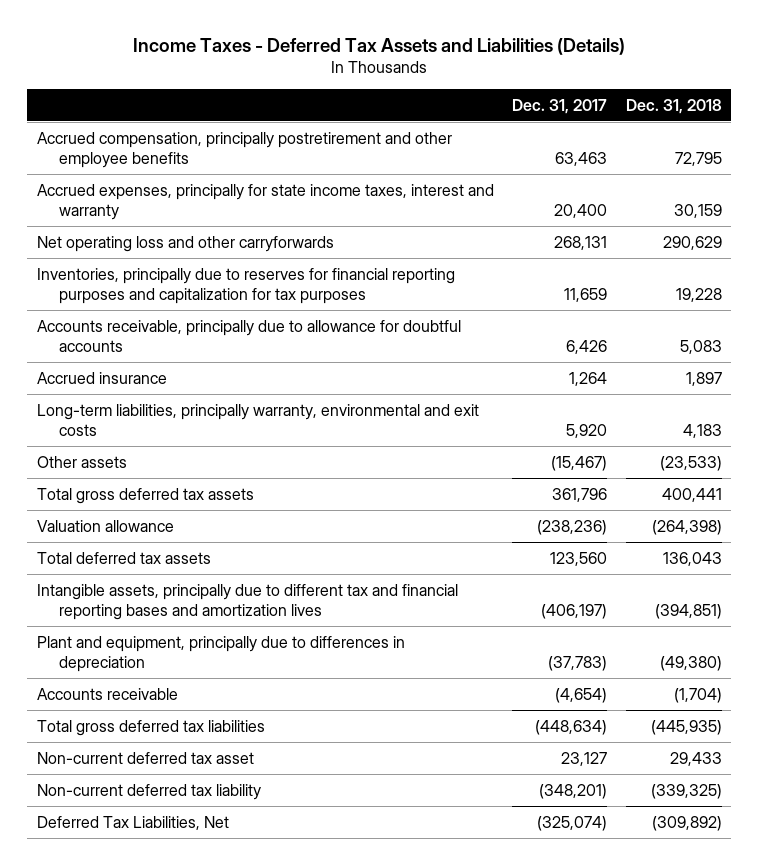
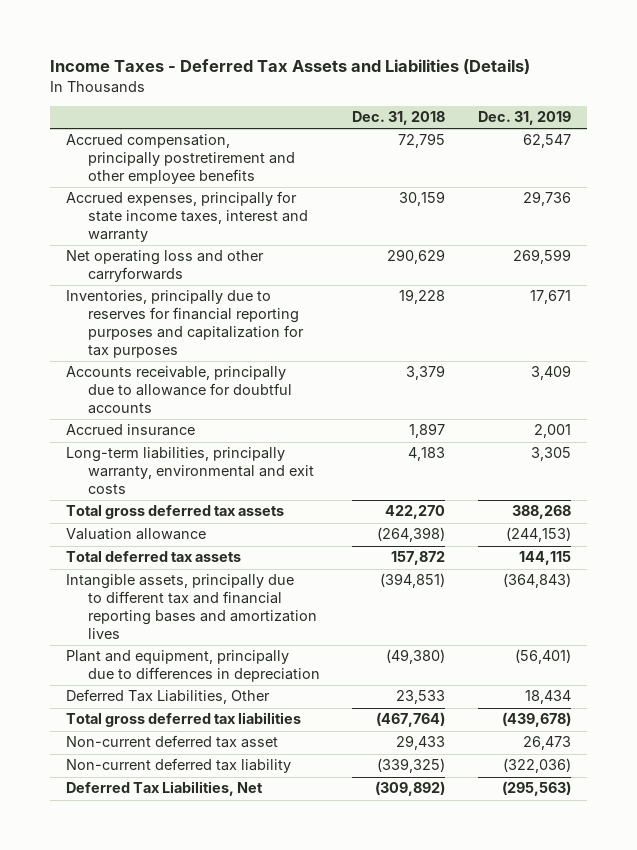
[512,98,608,114] Dec. 31, 2017 -> none
none -> [477,111,571,126] Dec. 31, 2019
[679,339,722,354] 5,083 -> [406,365,446,381] 3,379
[36,455,127,468] Other assets -> none
[661,487,722,502] 400,441 -> [385,505,446,520] 422,270
[662,551,722,566] 136,043 -> [391,551,446,566] 157,872
[36,687,178,700] Accounts receivable -> none
none -> [66,689,271,705] Deferred Tax Liabilities, Other
[650,719,722,735] (445,935) -> [376,712,446,728] (467,764)

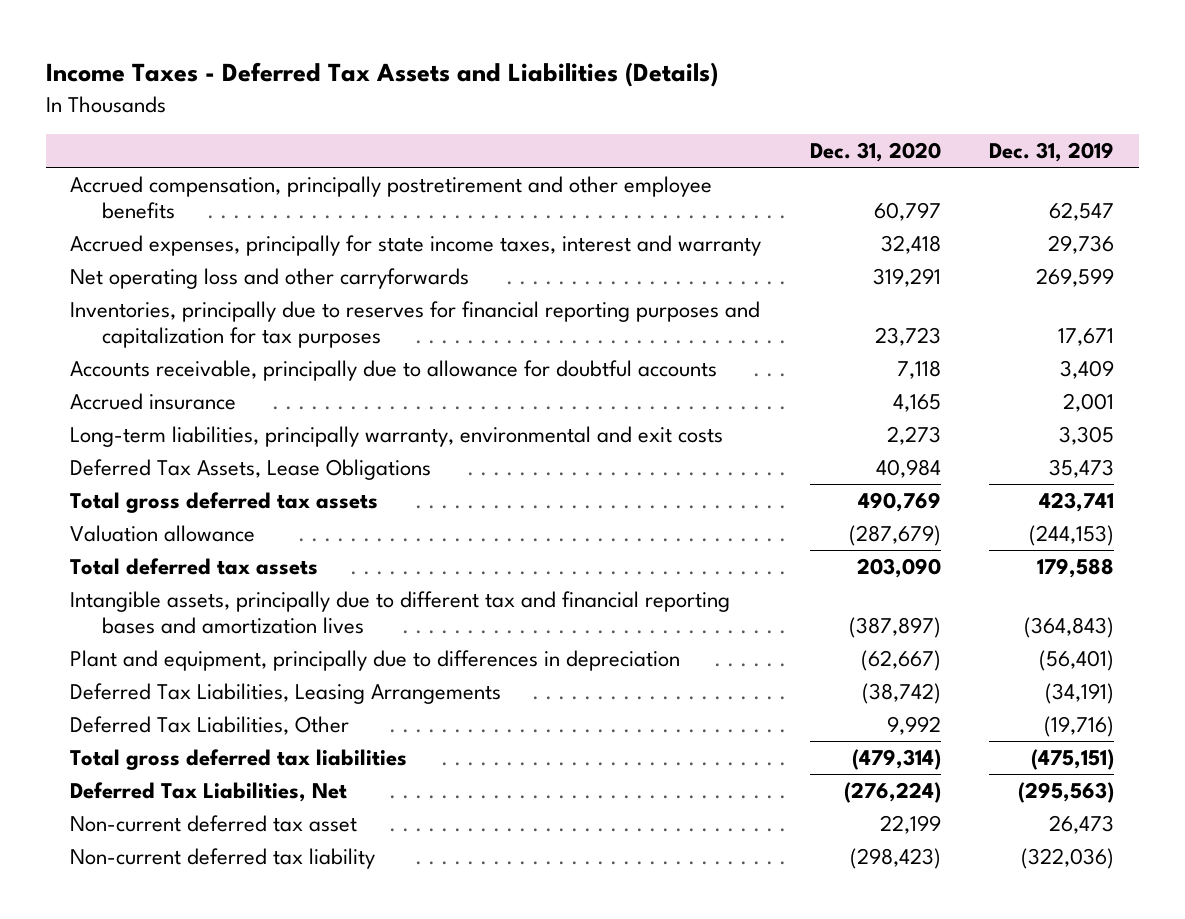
[352,111,446,126] Dec. 31, 2018 -> none
none -> [809,142,941,163] Dec. 31, 2020
none -> [70,459,432,481] Deferred Tax Assets, Lease Obligations
[511,505,571,520] 388,268 -> [1039,492,1115,513] 423,741
[518,551,571,566] 144,115 -> [1037,558,1115,579] 179,588
none -> [70,683,502,705] Deferred Tax Liabilities, Leasing Arrangements
[524,690,571,705] 18,434 -> [1044,716,1115,738] (19,716)
[501,712,571,728] (439,678) -> [1031,749,1115,771] (475,151)
[66,781,264,797] Deferred Tax Liabilities, Net -> [70,782,348,803] Deferred Tax Liabilities, Net

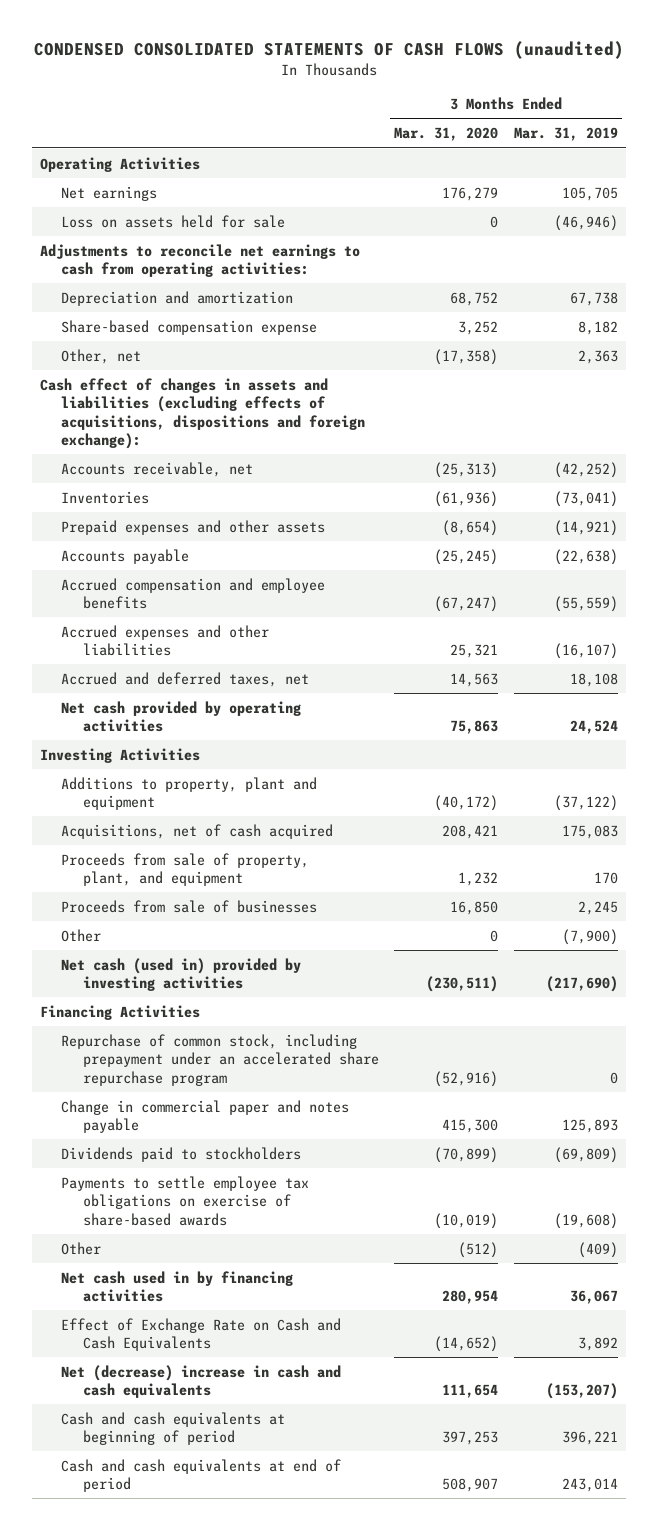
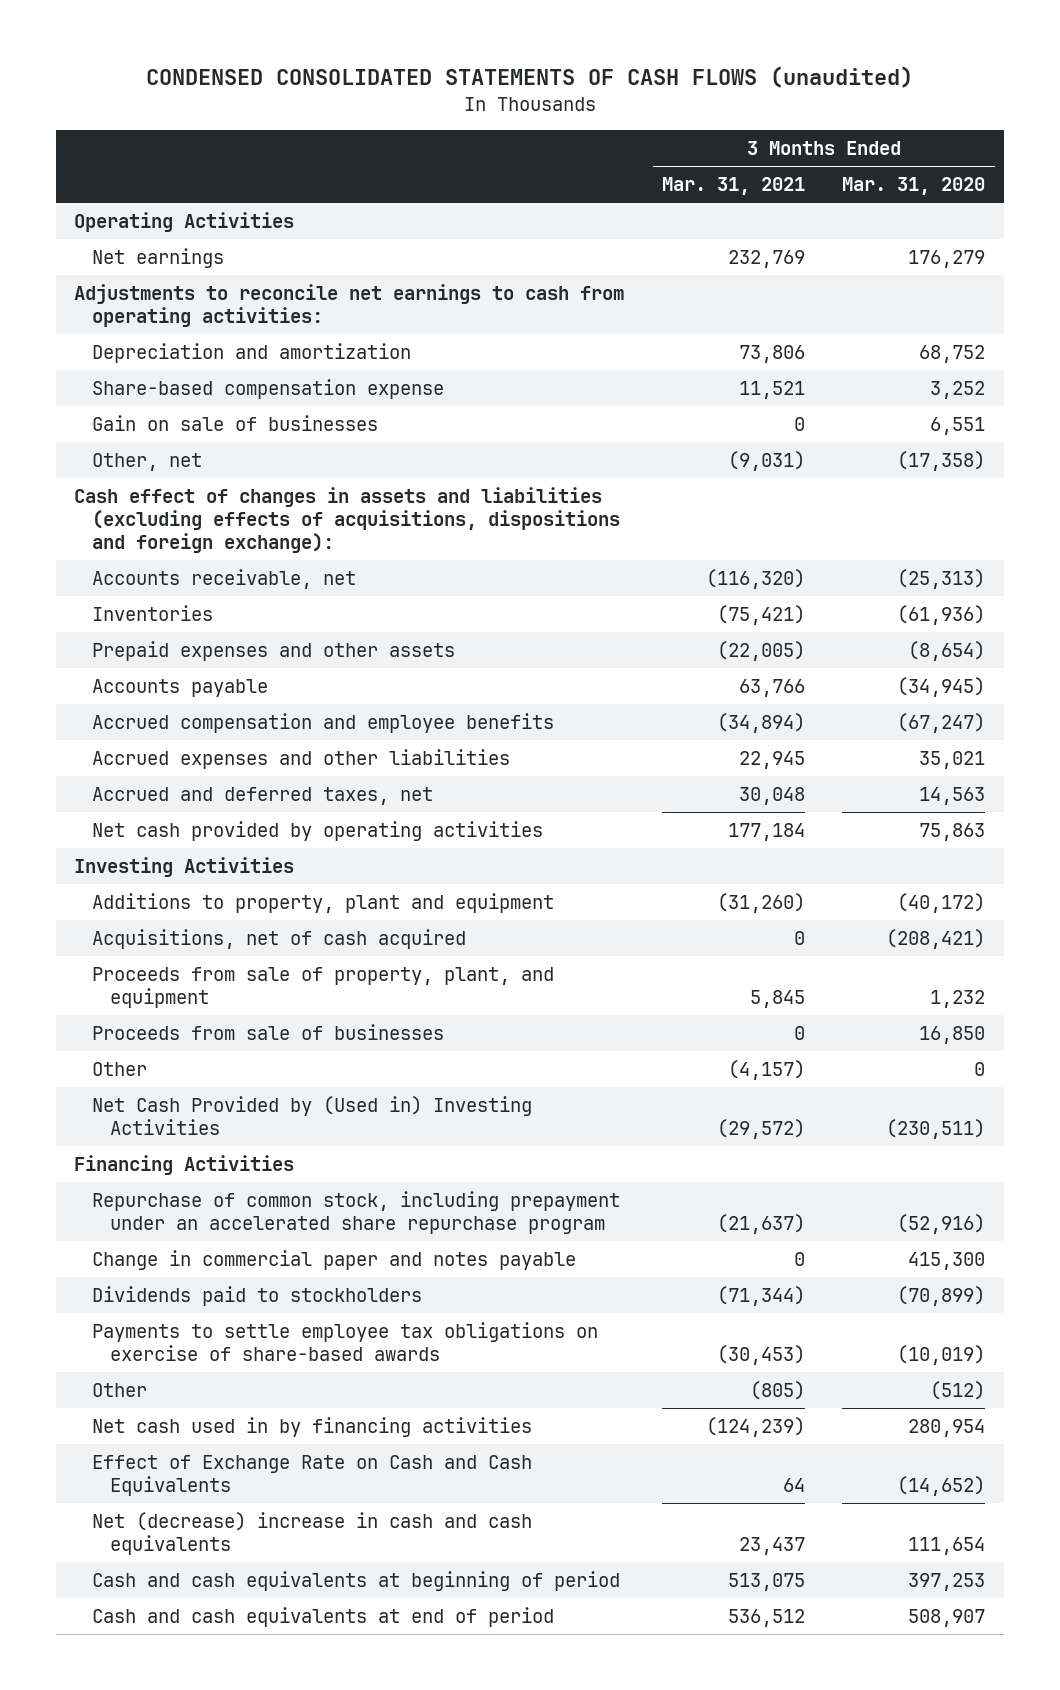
[513,127,618,142] Mar. 31, 2019 -> none
none -> [661,177,805,196] Mar. 31, 2021
[61,214,286,228] Loss on assets held for sale -> none
none -> [91,415,378,432] Gain on sale of businesses
[434,548,499,565] (25,245) -> [897,677,986,698] (34,945)
[450,644,499,659] 25,321 -> [919,751,986,770] 35,021
[442,824,499,839] 208,421 -> [886,929,986,950] (208,421)
[61,957,302,992] Net cash (used in) provided by investing activities -> [91,1096,532,1135] Net Cash Provided by (Used in) Investing Activities

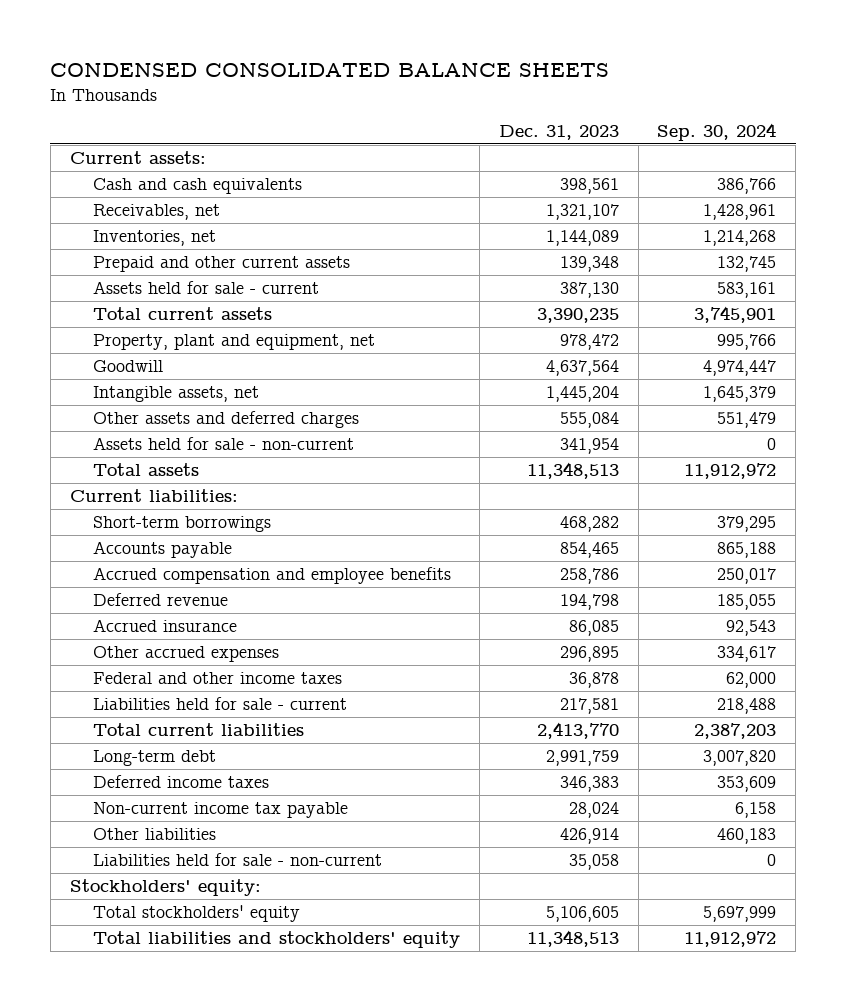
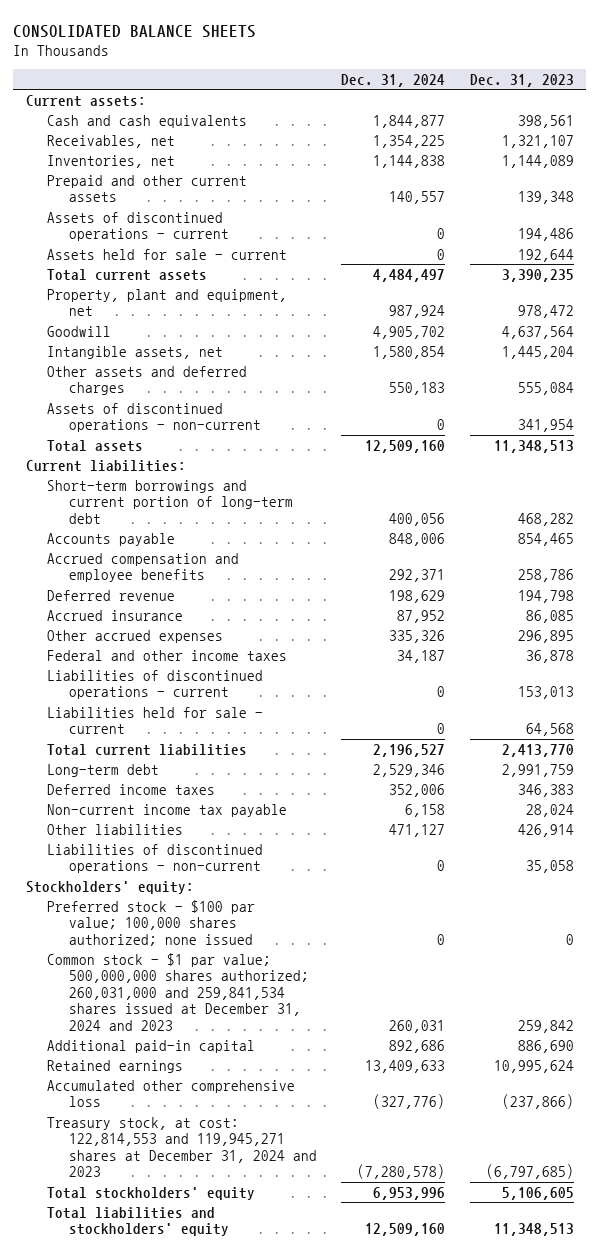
[50,63,610,78] CONDENSED CONSOLIDATED BALANCE SHEETS -> [13,24,257,38] CONSOLIDATED BALANCE SHEETS
[657,123,777,142] Sep. 30, 2024 -> none
none -> [341,73,446,87] Dec. 31, 2024
none -> [47,211,229,242] Assets of discontinued operations - current
[559,281,619,298] 387,130 -> [517,248,574,262] 192,644
[93,436,355,450] Assets held for sale - non-current -> [47,402,261,433] Assets of discontinued operations - non-current
[93,515,272,532] Short-term borrowings -> [47,479,293,524] Short-term borrowings and current portion of long-term debt
none -> [47,669,264,700] Liabilities of discontinued operations - current
[559,697,619,714] 217,581 -> [525,723,574,737] 64,568
[93,852,383,866] Liabilities held for sale - non-current -> [47,843,264,874] Liabilities of discontinued operations - non-current
none -> [47,899,256,946] Preferred stock - $100 par value; 100,000 shares authorized; none issued
none -> [47,952,309,1031] Common stock - $1 par value; 500,000,000 shares authorized; 260,031,000 and 259,841,534 shares issued at December 31, 2024 and 2023
none -> [47,1039,256,1053] Additional paid-in capital
none -> [47,1059,184,1073] Retained earnings
none -> [47,1079,296,1108] Accumulated other comprehensive loss
none -> [47,1116,317,1178] Treasury stock, at cost: 122,814,553 and 119,945,271 shares at December 31, 2024 and 2023

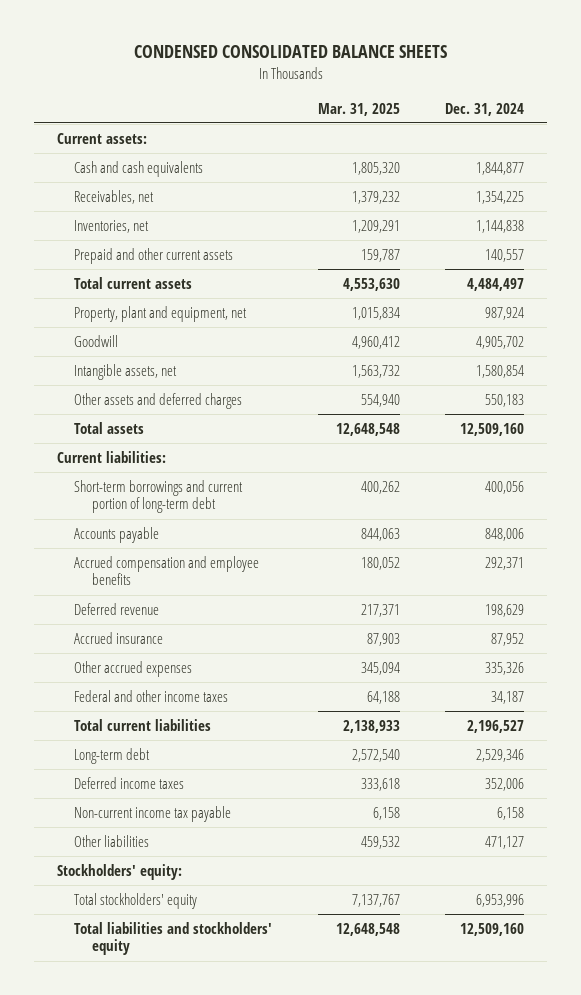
[13,24,257,38] CONSOLIDATED BALANCE SHEETS -> [133,45,447,59] CONDENSED CONSOLIDATED BALANCE SHEETS
[469,73,574,87] Dec. 31, 2023 -> none
none -> [317,102,400,116] Mar. 31, 2025
[47,211,229,242] Assets of discontinued operations - current -> none
[47,248,288,260] Assets held for sale - current -> none
[47,402,261,433] Assets of discontinued operations - non-current -> none
[47,669,264,700] Liabilities of discontinued operations - current -> none
[47,706,264,735] Liabilities held for sale - current -> none
[47,843,264,874] Liabilities of discontinued operations - non-current -> none
[47,899,256,946] Preferred stock - $100 par value; 100,000 shares authorized; none issued -> none
[47,952,309,1031] Common stock - $1 par value; 500,000,000 shares authorized; 260,031,000 and 259,841,534 shares issued at December 31, 2024 and 2023 -> none
[47,1039,256,1053] Additional paid-in capital -> none
[47,1059,184,1073] Retained earnings -> none
[47,1079,296,1108] Accumulated other comprehensive loss -> none
[47,1116,317,1178] Treasury stock, at cost: 122,814,553 and 119,945,271 shares at December 31, 2024 and 2023 -> none

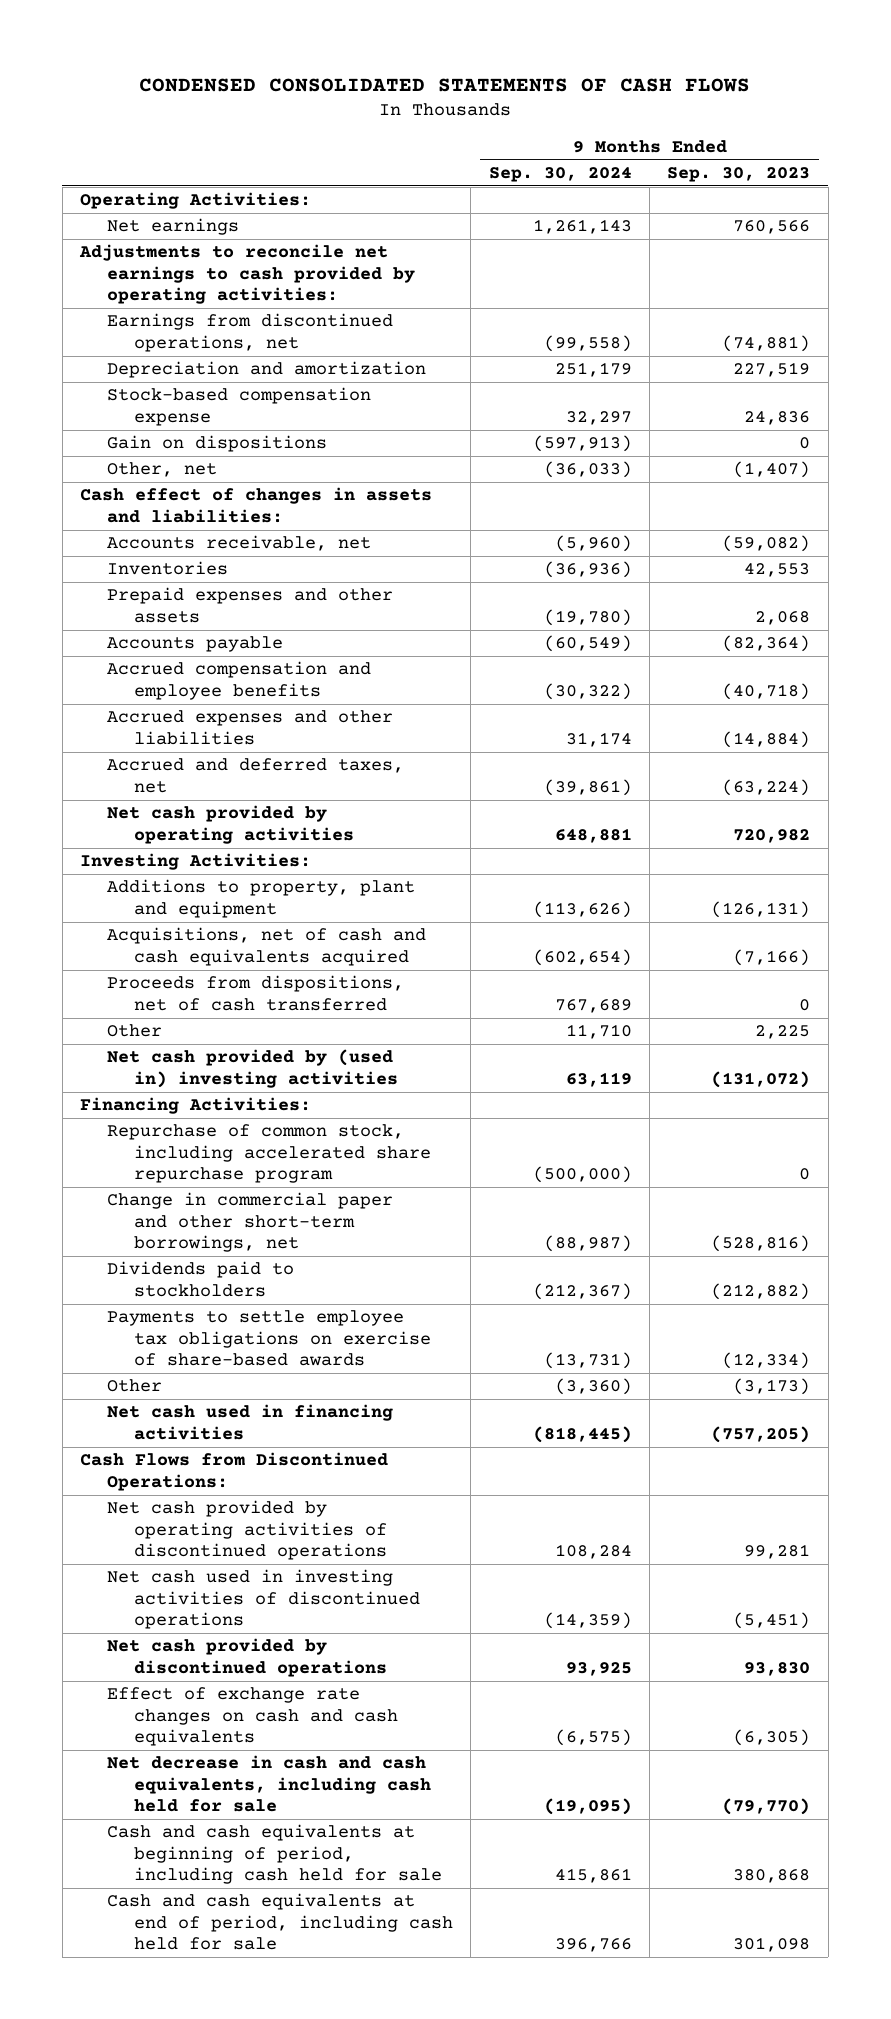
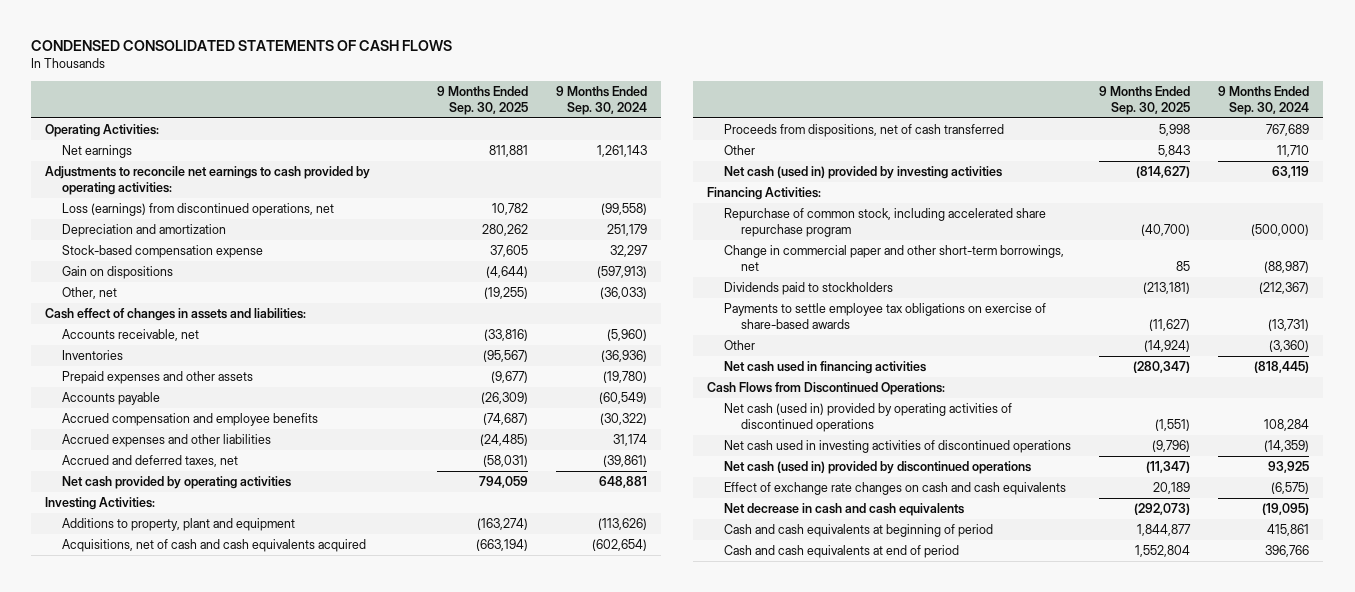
[667,167,811,183] Sep. 30, 2023 -> none
none -> [437,85,529,116] 9 Months Ended Sep. 30, 2025
[106,313,393,352] Earnings from discontinued operations, net -> [61,202,334,216] Loss (earnings) from discontinued operations, net
[106,1049,398,1088] Net cash provided by (used in) investing activities -> [724,165,1003,179] Net cash (used in) provided by investing activities
[106,1500,387,1561] Net cash provided by operating activities of discontinued operations -> [724,402,1013,433] Net cash (used in) provided by operating activities of discontinued operations
[106,1638,387,1677] Net cash provided by discontinued operations -> [724,460,1032,474] Net cash (used in) provided by discontinued operations
[106,1755,431,1813] Net decrease in cash and cash equivalents, including cash held for sale -> [724,502,965,516] Net decrease in cash and cash equivalents
[106,1824,442,1885] Cash and cash equivalents at beginning of period, including cash held for sale -> [724,523,994,537] Cash and cash equivalents at beginning of period
[106,1893,453,1951] Cash and cash equivalents at end of period, including cash held for sale -> [724,544,960,558] Cash and cash equivalents at end of period

